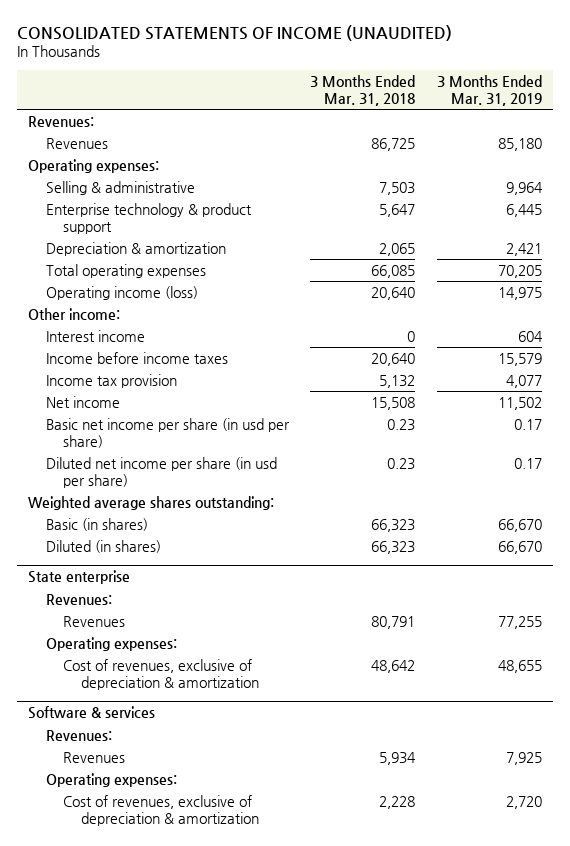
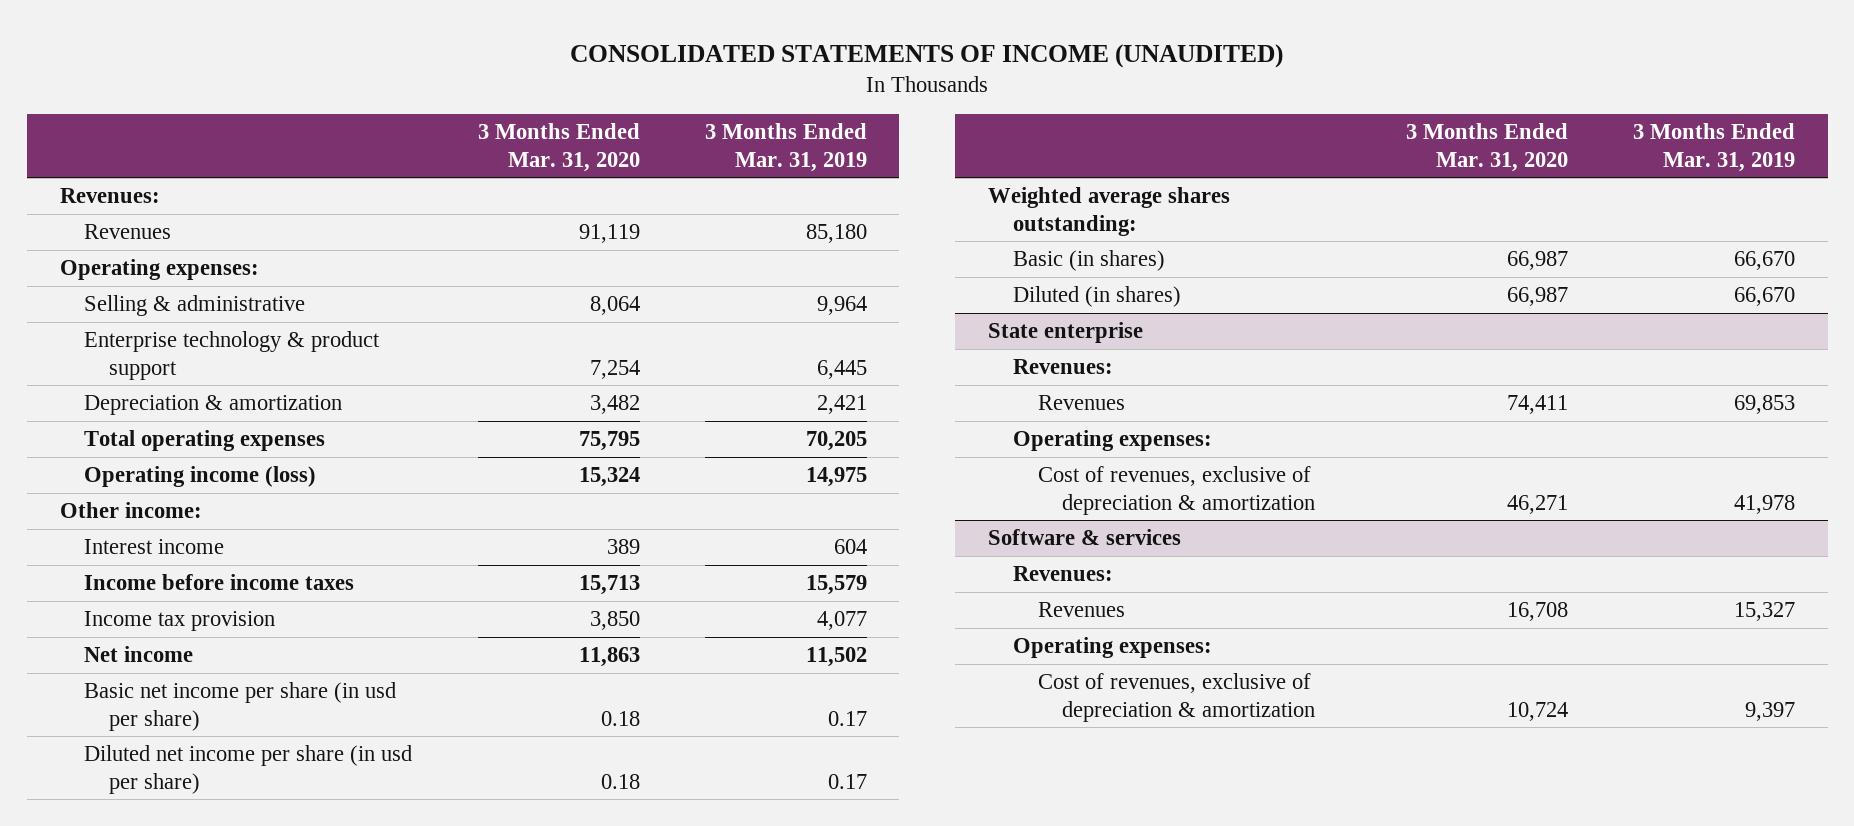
[310,74,416,106] 3 Months Ended Mar. 31, 2018 -> none
none -> [477,123,640,172] 3 Months Ended Mar. 31, 2020
[497,615,542,629] 77,255 -> [1733,395,1795,415] 69,853
[497,659,542,673] 48,655 -> [1733,494,1795,514] 41,978
[505,751,542,765] 7,925 -> [1733,602,1795,622] 15,327
[505,795,542,809] 2,720 -> [1744,701,1795,721] 9,397

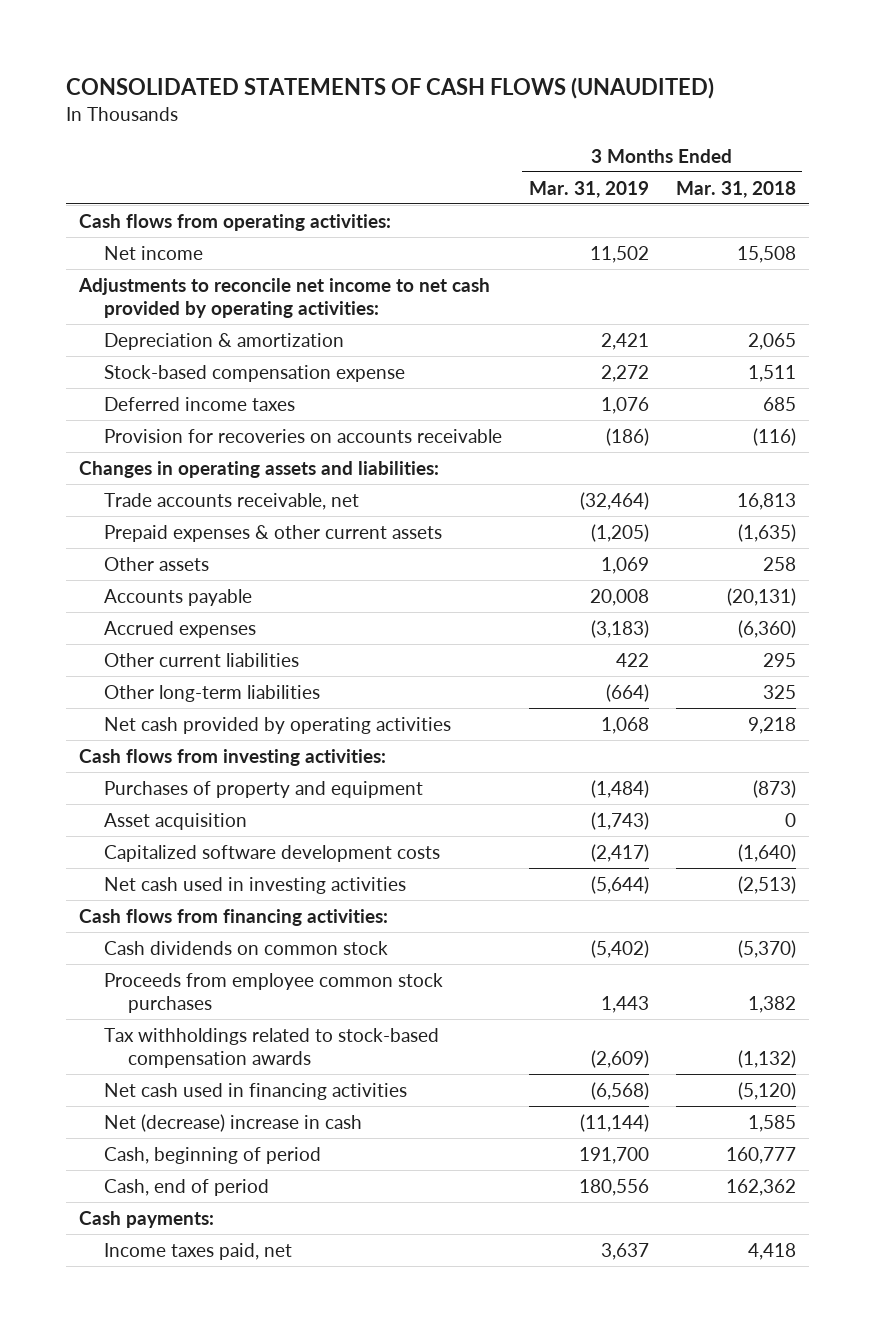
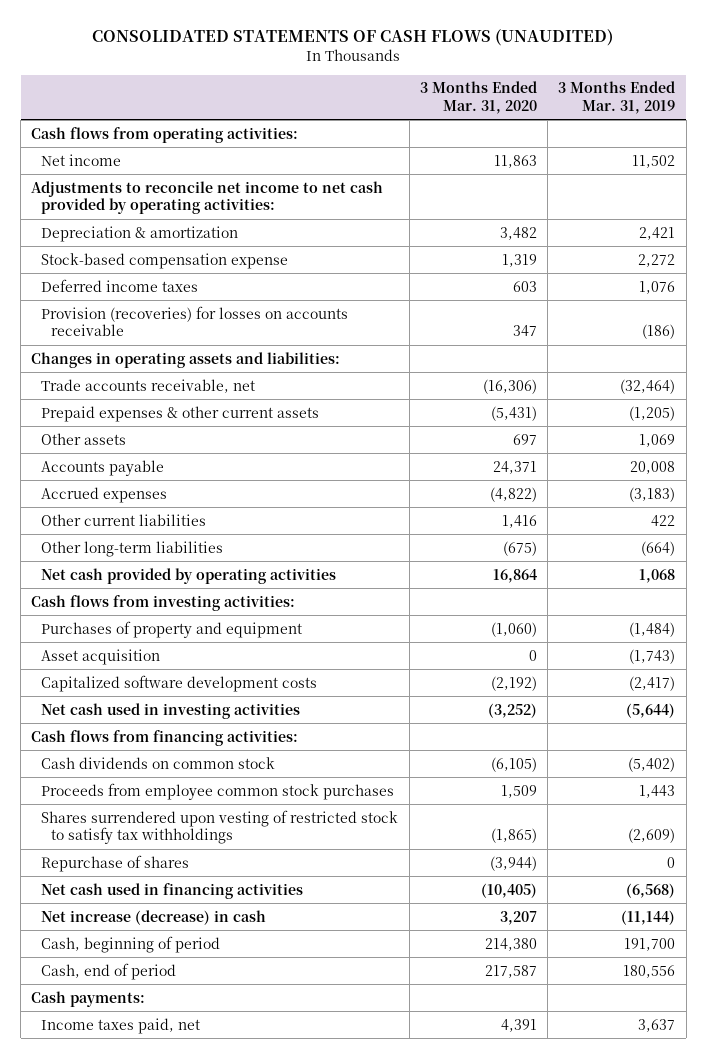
[675,180,796,198] Mar. 31, 2018 -> none
none -> [419,81,537,114] 3 Months Ended Mar. 31, 2020
[103,428,502,443] Provision for recoveries on accounts receivable -> [41,305,349,337] Provision (recoveries) for losses on accounts receivable
[103,1027,439,1068] Tax withholdings related to stock-based compensation awards -> [41,809,399,845] Shares surrendered upon vesting of restricted stock to satisfy tax withholdings
none -> [41,854,190,872] Repurchase of shares
[103,1113,362,1132] Net (decrease) increase in cash -> [41,909,267,925] Net increase (decrease) in cash

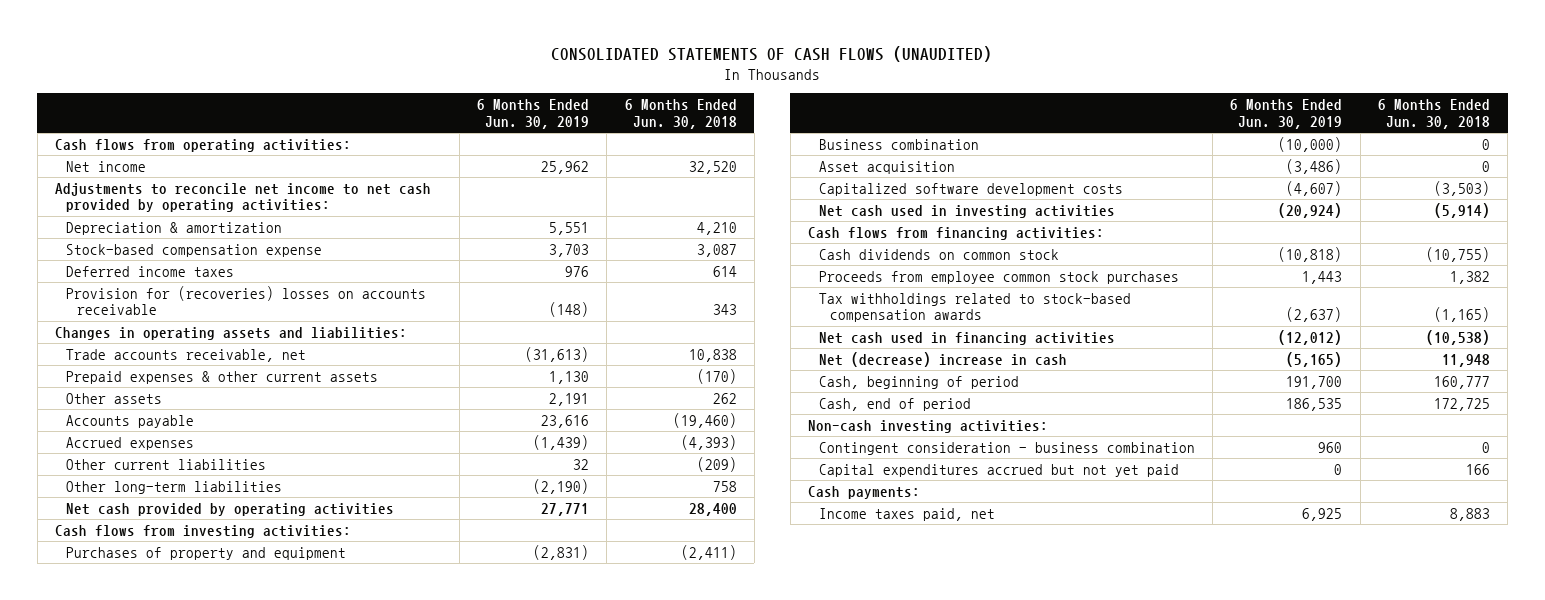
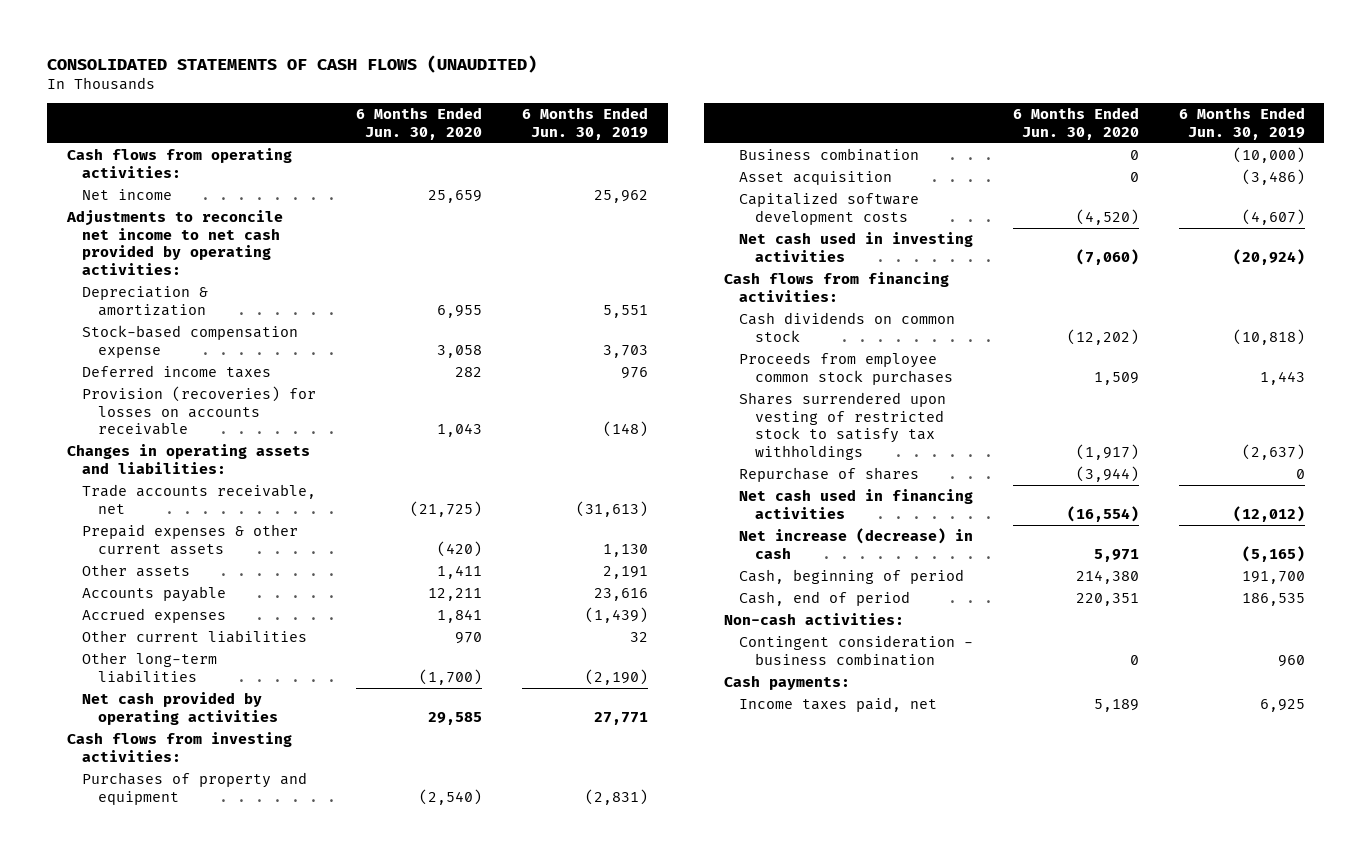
[624,99,737,129] 6 Months Ended Jun. 30, 2018 -> none
none -> [356,107,483,141] 6 Months Ended Jun. 30, 2020
[65,285,426,316] Provision for (recoveries) losses on accounts receivable -> [82,385,317,436] Provision (recoveries) for losses on accounts receivable
[819,292,1132,323] Tax withholdings related to stock-based compensation awards -> [739,391,947,461] Shares surrendered upon vesting of restricted stock to satisfy tax withholdings
none -> [739,466,920,482] Repurchase of shares
[819,351,1068,367] Net (decrease) increase in cash -> [739,527,974,559] Net increase (decrease) in cash
[808,419,1049,433] Non-cash investing activities: -> [723,612,904,625] Non-cash activities:
[819,463,1180,477] Capital expenditures accrued but not yet paid -> none

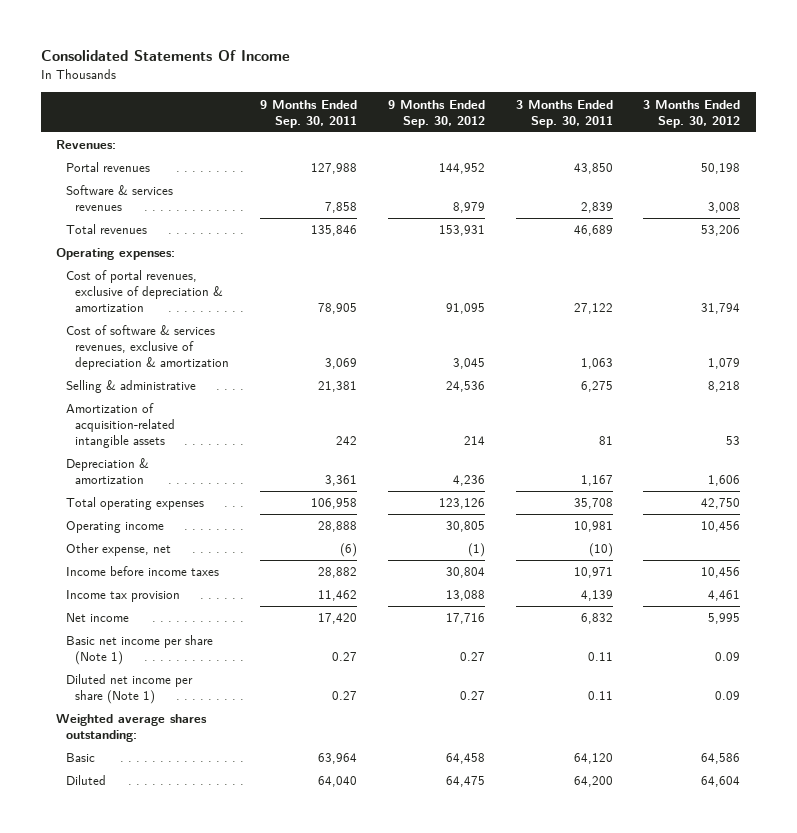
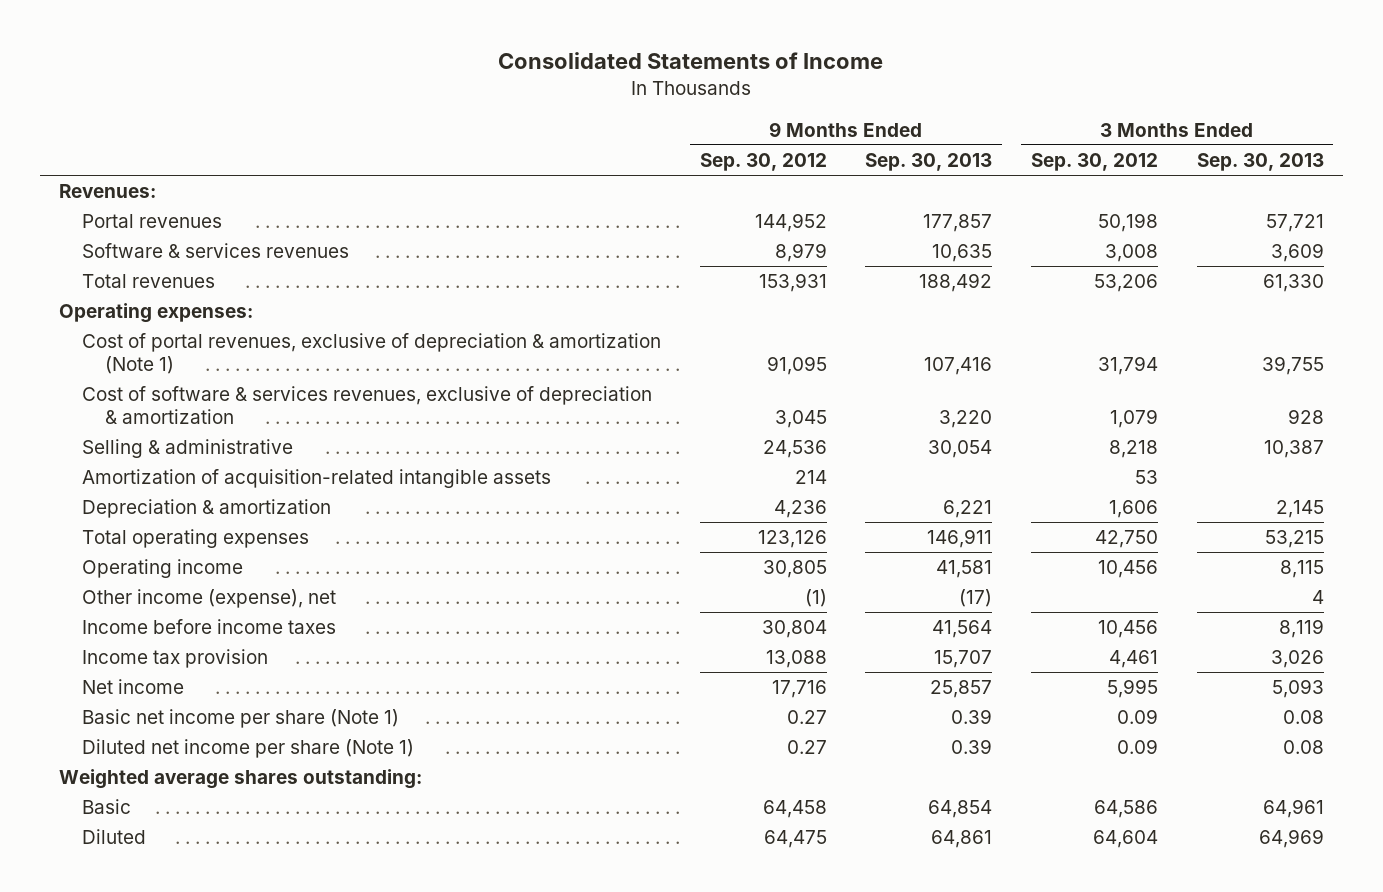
[40,50,290,62] Consolidated Statements Of Income -> [498,52,884,70] Consolidated Statements of Income
[259,99,357,128] 9 Months Ended Sep. 30, 2011 -> none
[515,99,613,128] 3 Months Ended Sep. 30, 2011 -> none
none -> [865,153,993,172] Sep. 30, 2013
none -> [1196,153,1324,172] Sep. 30, 2013
[65,270,224,313] Cost of portal revenues, exclusive of depreciation & amortization -> [82,333,662,375] Cost of portal revenues, exclusive of depreciation & amortization (Note 1)
[65,543,171,557] Other expense, net -> [82,589,337,609] Other income (expense), net

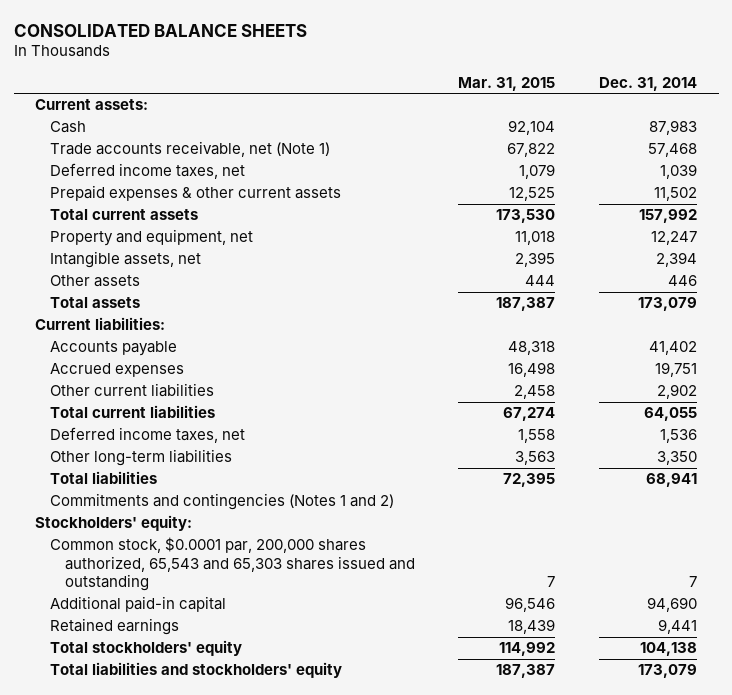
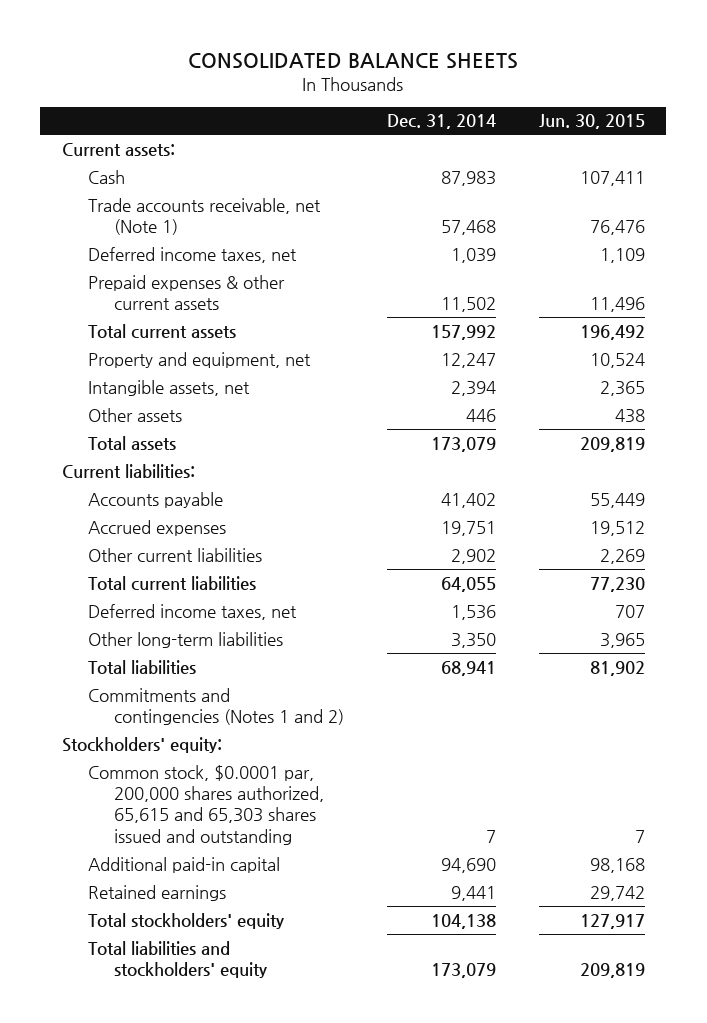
[458,76,556,91] Mar. 31, 2015 -> none
none -> [538,114,645,130] Jun. 30, 2015
[50,537,415,591] Common stock, $0.0001 par, 200,000 shares authorized, 65,543 and 65,303 shares issued and outstanding -> [88,764,325,845] Common stock, $0.0001 par, 200,000 shares authorized, 65,615 and 65,303 shares issued and outstanding

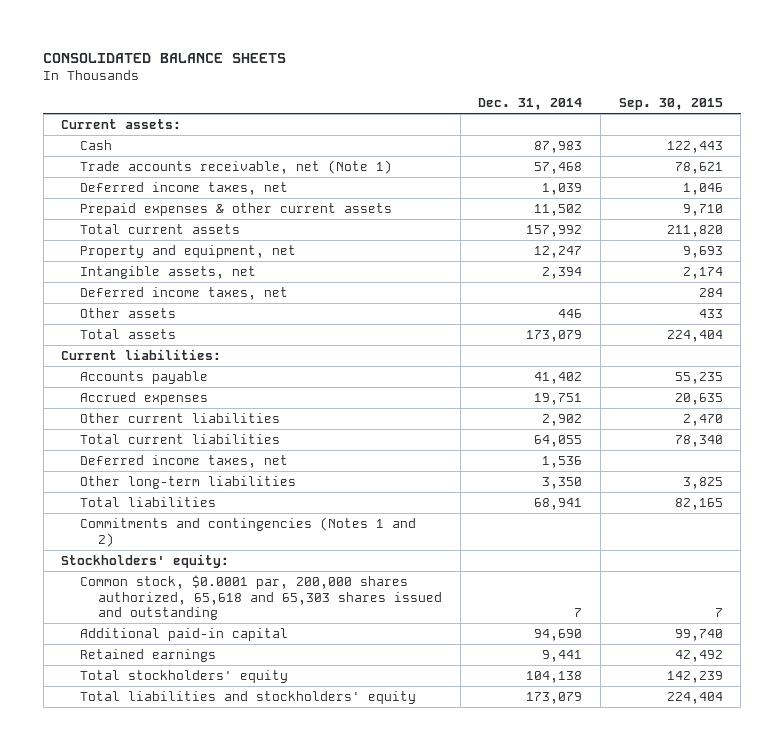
[538,114,645,130] Jun. 30, 2015 -> none
none -> [618,98,723,111] Sep. 30, 2015
none -> [79,286,288,300] Deferred income taxes, net
[88,764,325,845] Common stock, $0.0001 par, 200,000 shares authorized, 65,615 and 65,303 shares issued and outstanding -> [79,574,442,621] Common stock, $0.0001 par, 200,000 shares authorized, 65,618 and 65,303 shares issued and outstanding

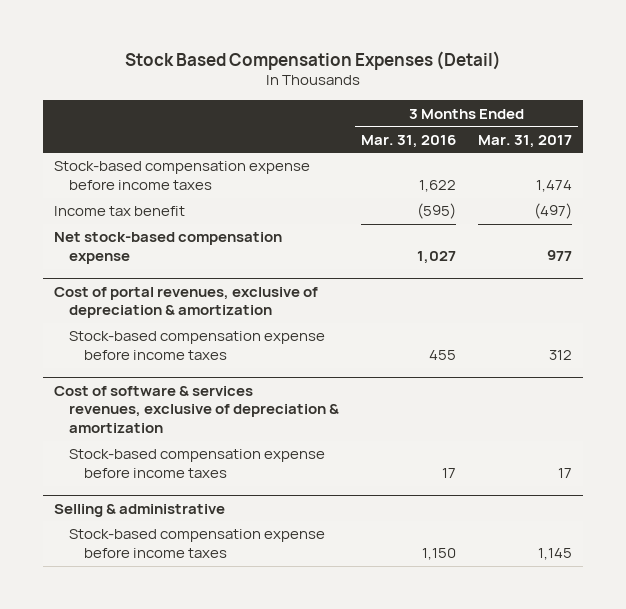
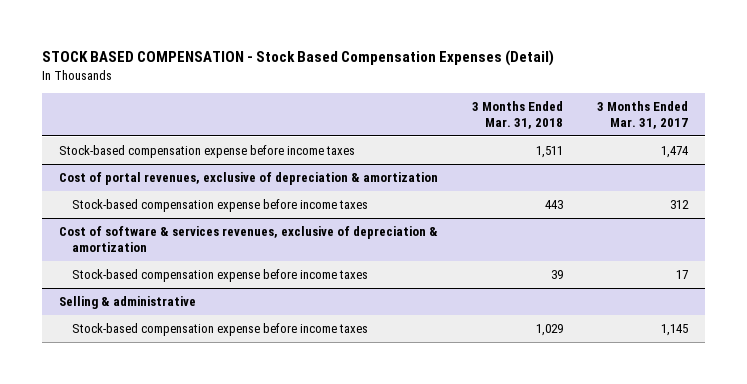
[125,50,502,70] Stock Based Compensation Expenses (Detail) -> [42,50,555,67] STOCK BASED COMPENSATION - Stock Based Compensation Expenses (Detail)
[360,134,456,148] Mar. 31, 2016 -> none
none -> [472,100,564,130] 3 Months Ended Mar. 31, 2018
[53,206,185,217] Income tax benefit -> none
[53,232,282,265] Net stock-based compensation expense -> none

